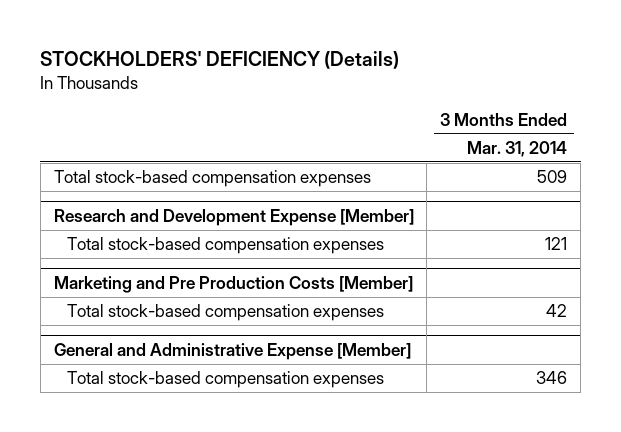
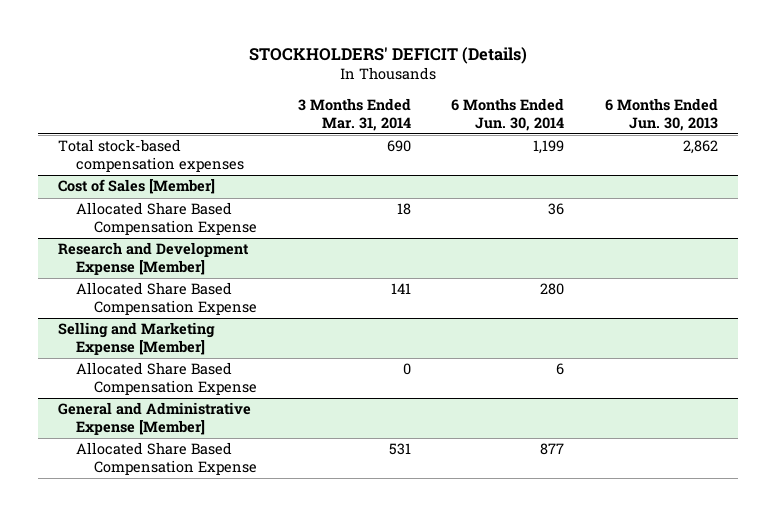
[40,51,400,70] STOCKHOLDERS' DEFICIENCY (Details) -> [248,47,527,65] STOCKHOLDERS' DEFICIT (Details)
none -> [451,97,565,131] 6 Months Ended Jun. 30, 2014
none -> [604,97,718,131] 6 Months Ended Jun. 30, 2013
[537,170,568,184] 509 -> [386,140,411,153] 690
none -> [58,179,216,195] Cost of Sales [Member]
none -> [76,202,258,236] Allocated Share Based Compensation Expense
[53,275,413,293] Marketing and Pre Production Costs [Member] -> none
[66,237,384,255] Total stock-based compensation expenses -> [76,282,258,316] Allocated Share Based Compensation Expense
[545,237,568,251] 121 -> [390,283,411,295] 141
none -> [58,322,216,356] Selling and Marketing Expense [Member]
[66,304,384,322] Total stock-based compensation expenses -> [76,362,258,396] Allocated Share Based Compensation Expense
[546,304,568,318] 42 -> [402,363,411,376] 0
[66,371,384,389] Total stock-based compensation expenses -> [76,442,258,476] Allocated Share Based Compensation Expense
[536,371,568,385] 346 -> [388,443,411,456] 531

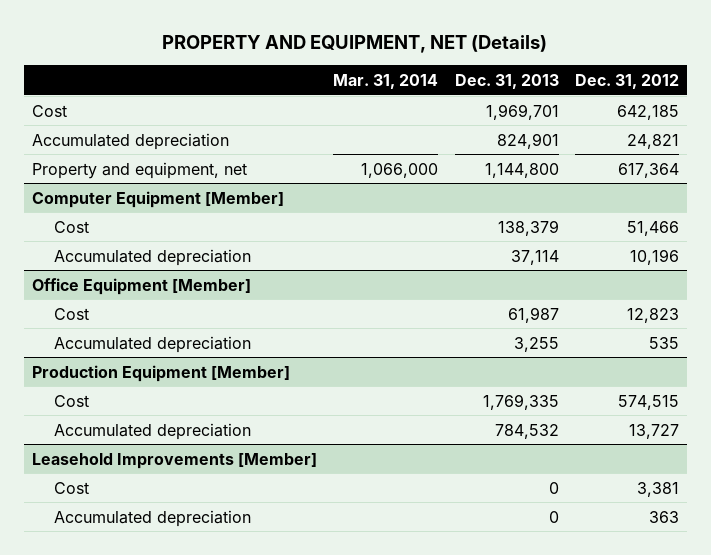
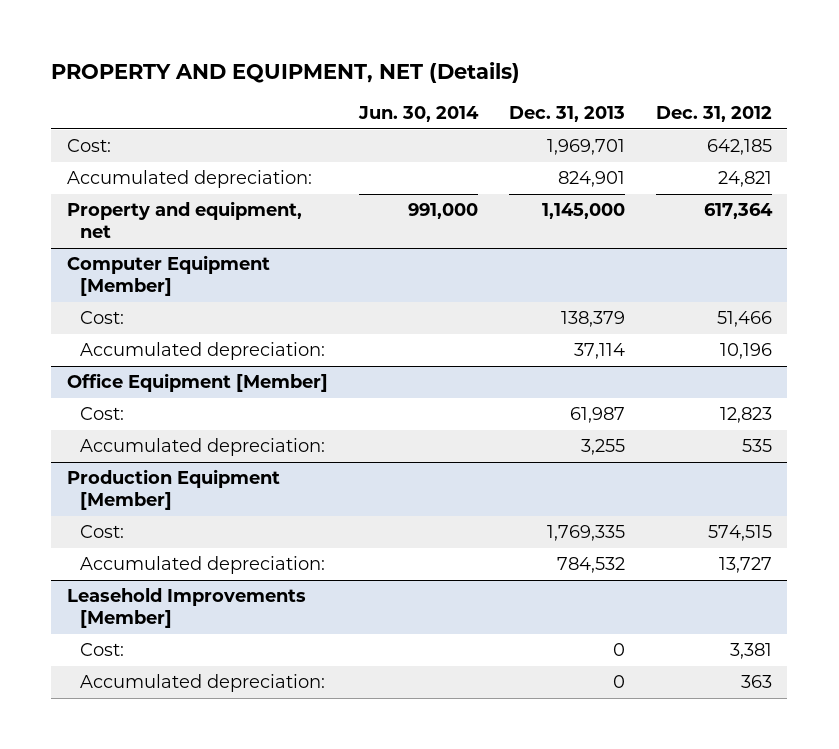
[333,73,439,89] Mar. 31, 2014 -> none
none -> [357,106,479,123] Jun. 30, 2014
[32,104,68,117] Cost -> [66,139,111,153] Cost:
[32,132,230,150] Accumulated depreciation -> [66,170,312,189] Accumulated depreciation:
[484,162,559,178] 1,144,800 -> [541,203,625,220] 1,145,000
[54,220,90,233] Cost -> [79,311,124,325] Cost:
[54,248,252,266] Accumulated depreciation -> [79,342,325,361] Accumulated depreciation:
[54,307,90,320] Cost -> [79,407,124,421] Cost:
[54,335,252,353] Accumulated depreciation -> [79,438,325,457] Accumulated depreciation:
[54,394,90,407] Cost -> [79,525,124,539] Cost:
[54,422,252,440] Accumulated depreciation -> [79,556,325,575] Accumulated depreciation:
[54,481,90,494] Cost -> [79,643,124,657] Cost:
[54,509,252,527] Accumulated depreciation -> [79,674,325,693] Accumulated depreciation:

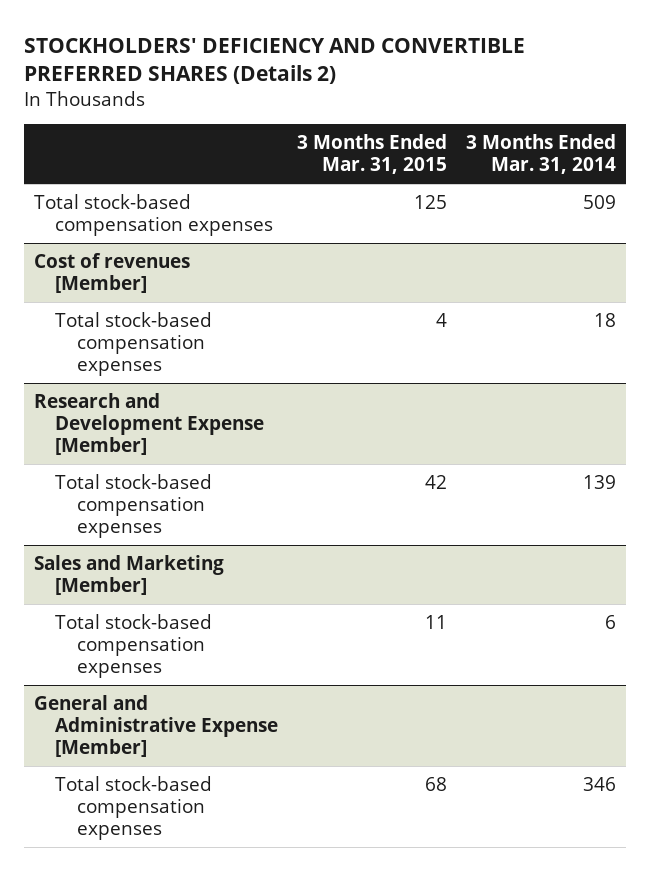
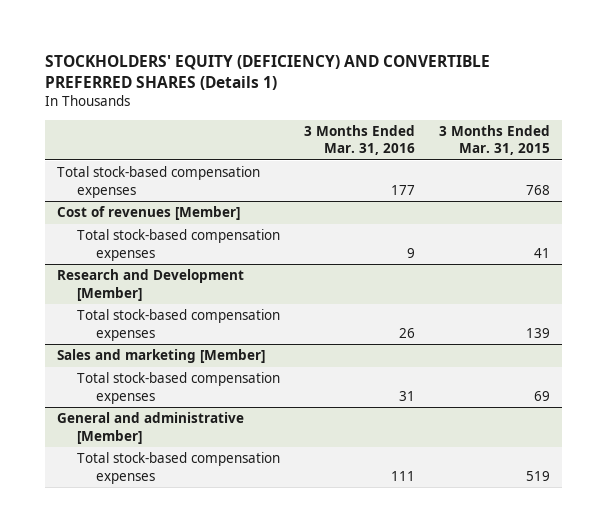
[24,37,526,85] STOCKHOLDERS' DEFICIENCY AND CONVERTIBLE PREFERRED SHARES (Details 2) -> [45,54,491,90] STOCKHOLDERS' EQUITY (DEFICIENCY) AND CONVERTIBLE PREFERRED SHARES (Details 1)
[466,134,617,175] 3 Months Ended Mar. 31, 2014 -> none
none -> [303,125,415,156] 3 Months Ended Mar. 31, 2016
[414,194,448,209] 125 -> [526,184,551,195] 768
[436,312,448,327] 4 -> [534,247,551,258] 41
[33,392,265,455] Research and Development Expense [Member] -> [57,269,245,301] Research and Development [Member]
[425,474,448,489] 42 -> [526,327,551,338] 139
[33,554,224,595] Sales and Marketing [Member] -> [57,349,266,364] Sales and marketing [Member]
[425,614,448,629] 11 -> [534,390,551,401] 69
[33,694,279,757] General and Administrative Expense [Member] -> [57,412,245,444] General and administrative [Member]
[425,776,448,791] 68 -> [526,470,551,481] 519

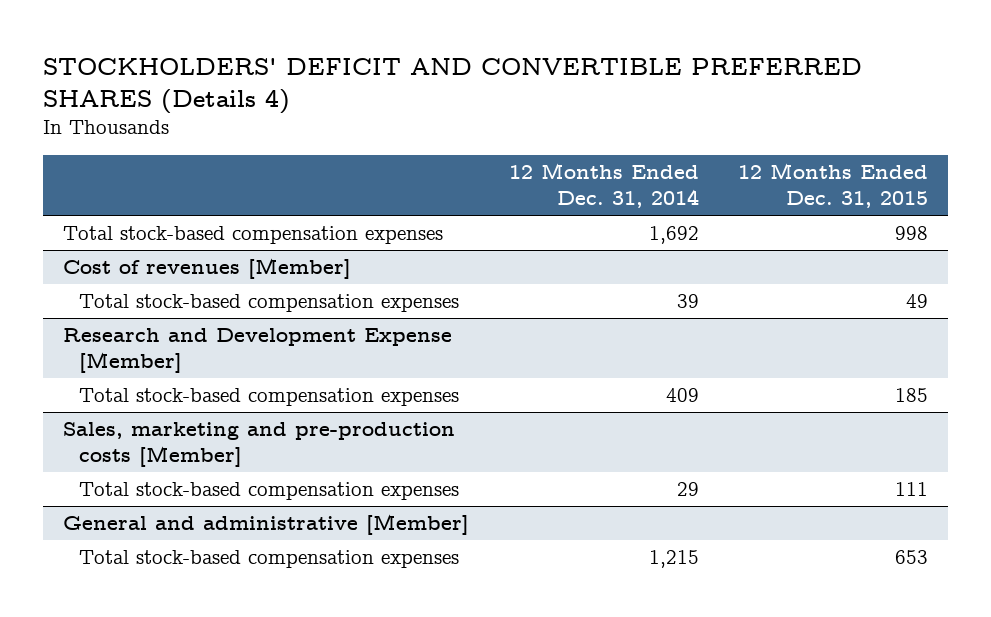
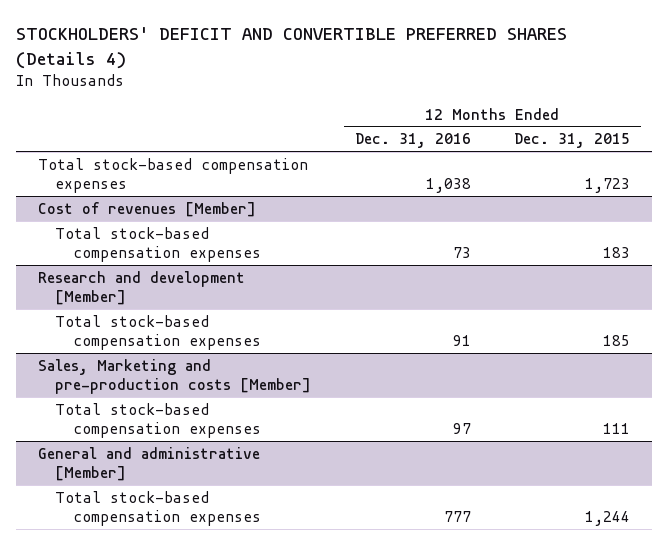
[508,162,699,208] 12 Months Ended Dec. 31, 2014 -> none
none -> [354,133,471,149] Dec. 31, 2016
[894,226,928,241] 998 -> [584,177,630,193] 1,723
[905,294,928,309] 49 -> [602,246,630,258] 183
[63,328,453,374] Research and Development Expense [Member] -> [37,270,245,305] Research and development [Member]
[63,422,456,468] Sales, marketing and pre-production costs [Member] -> [37,358,312,394] Sales, Marketing and pre-production costs [Member]
[894,550,928,565] 653 -> [584,510,630,526] 1,244

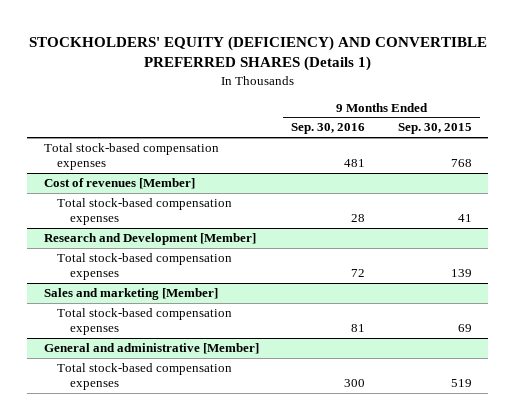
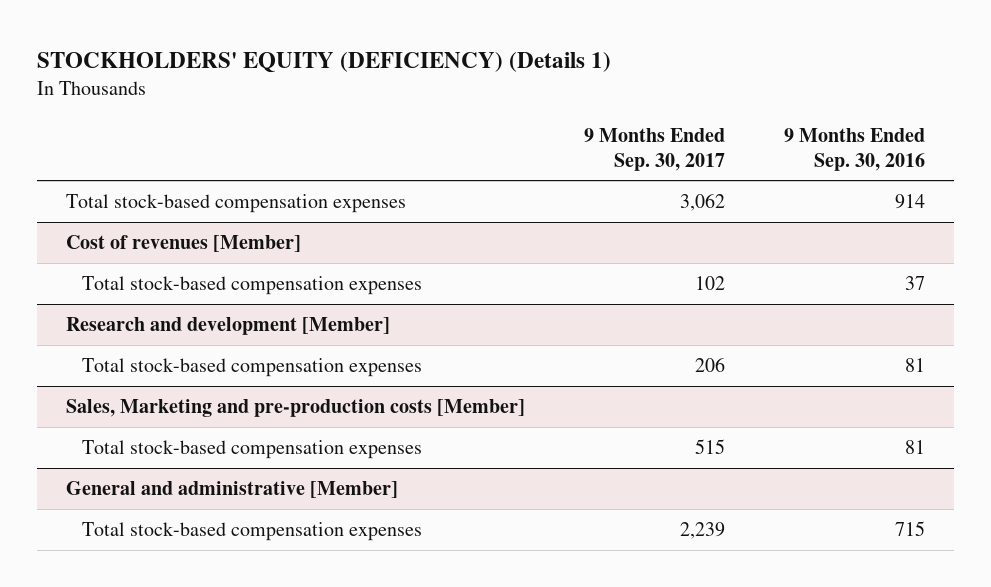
[28,36,487,72] STOCKHOLDERS' EQUITY (DEFICIENCY) AND CONVERTIBLE PREFERRED SHARES (Details 1) -> [36,51,611,73] STOCKHOLDERS' EQUITY (DEFICIENCY) (Details 1)
[397,123,472,135] Sep. 30, 2015 -> none
none -> [583,127,725,171] 9 Months Ended Sep. 30, 2017
[344,159,366,168] 481 -> [894,193,925,209] 914
[56,253,232,281] Total stock-based compensation expenses -> none
[43,288,218,301] Sales and marketing [Member] -> none
[351,214,366,223] 28 -> [904,275,925,290] 37
[43,233,256,246] Research and Development [Member] -> [66,316,391,335] Research and development [Member]
none -> [66,398,526,417] Sales, Marketing and pre-production costs [Member]
none -> [81,439,422,459] Total stock-based compensation expenses
[344,379,366,388] 300 -> [894,520,925,536] 715

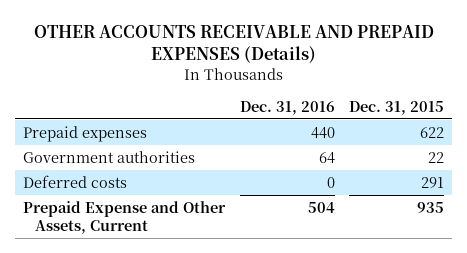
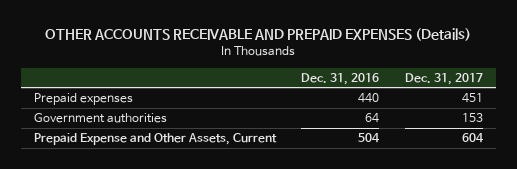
[349,100,445,115] Dec. 31, 2015 -> none
none -> [405,72,484,85] Dec. 31, 2017
[22,174,127,188] Deferred costs -> none

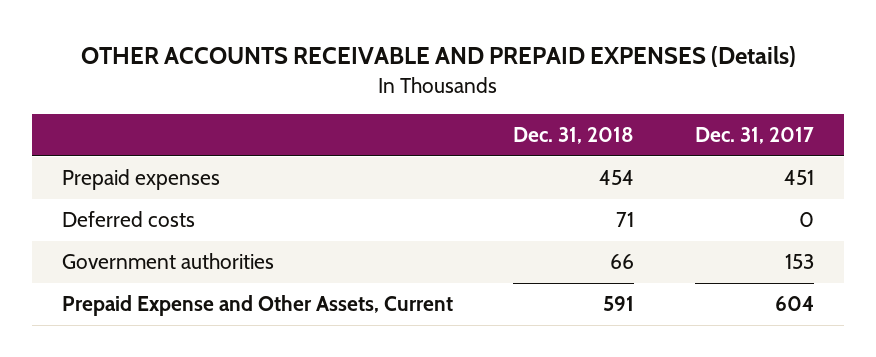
[301,72,380,85] Dec. 31, 2016 -> none
none -> [513,127,635,145] Dec. 31, 2018
none -> [61,211,195,228] Deferred costs

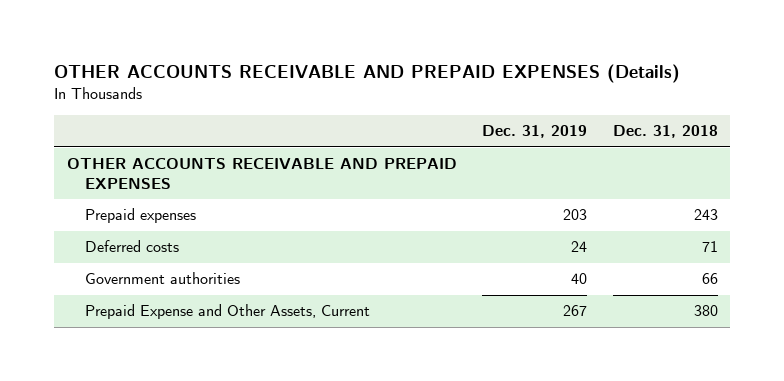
[694,127,814,145] Dec. 31, 2017 -> none
none -> [482,125,588,139] Dec. 31, 2019
none -> [66,158,457,189] OTHER ACCOUNTS RECEIVABLE AND PREPAID EXPENSES
[599,170,635,186] 454 -> [693,209,718,221] 243
[603,296,635,312] 591 -> [693,305,718,317] 380

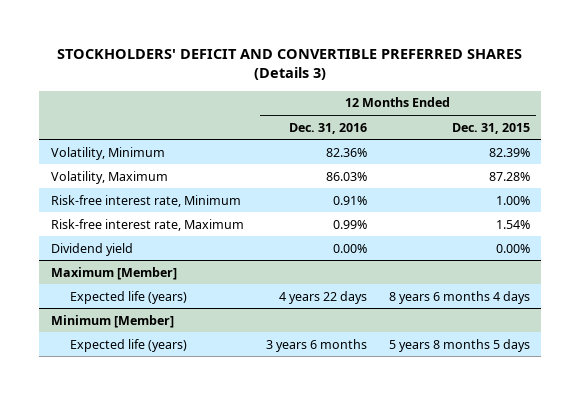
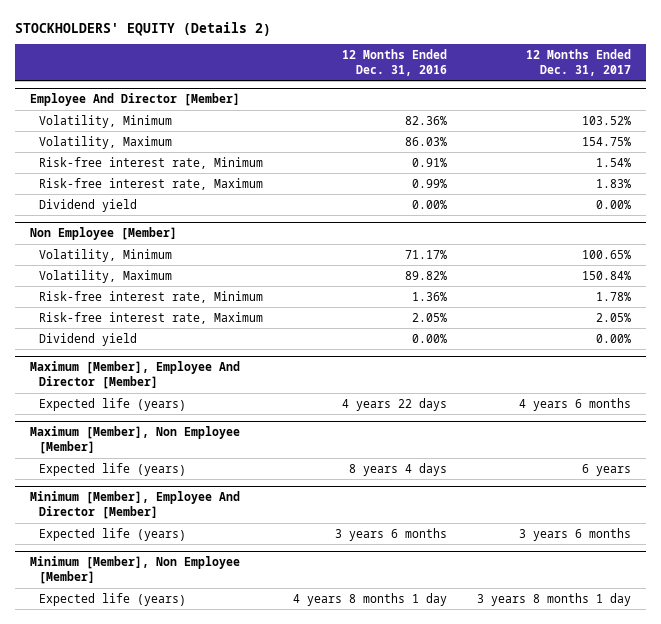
[57,48,523,81] STOCKHOLDERS' DEFICIT AND CONVERTIBLE PREFERRED SHARES (Details 3) -> [14,21,271,36] STOCKHOLDERS' EQUITY (Details 2)
[452,122,531,134] Dec. 31, 2015 -> none
none -> [525,48,631,76] 12 Months Ended Dec. 31, 2017
none -> [29,93,240,107] Employee And Director [Member]
[50,266,177,280] Maximum [Member] -> none
none -> [29,227,177,241] Non Employee [Member]
none -> [38,248,172,262] Volatility, Minimum
none -> [38,269,172,283] Volatility, Maximum
none -> [38,290,263,303] Risk-free interest rate, Minimum
none -> [38,311,263,324] Risk-free interest rate, Maximum
none -> [38,332,137,346] Dividend yield
none -> [29,361,240,390] Maximum [Member], Employee And Director [Member]
[50,314,174,328] Minimum [Member] -> none
none -> [29,426,240,455] Maximum [Member], Non Employee [Member]
none -> [38,462,186,476] Expected life (years)
none -> [29,491,240,520] Minimum [Member], Employee And Director [Member]
none -> [29,556,240,585] Minimum [Member], Non Employee [Member]
none -> [38,592,186,606] Expected life (years)

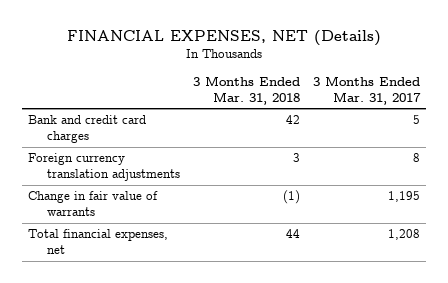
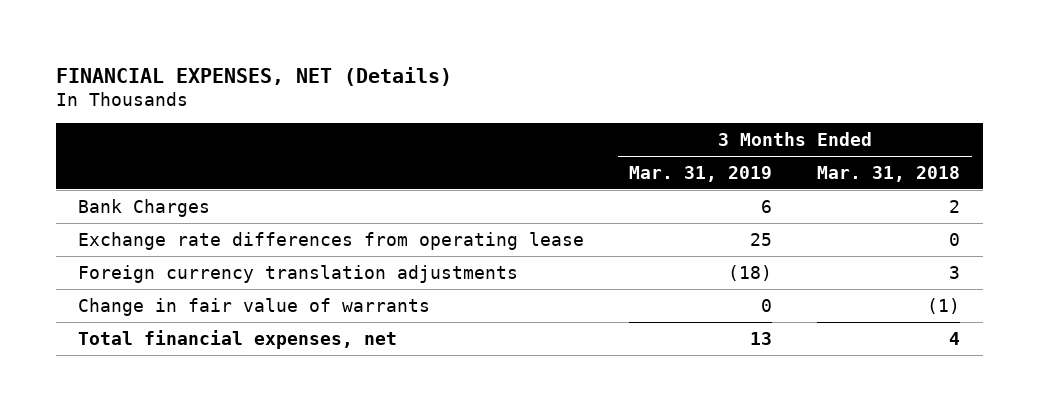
[313,75,422,106] 3 Months Ended Mar. 31, 2017 -> none
none -> [629,165,773,182] Mar. 31, 2019
[28,115,147,144] Bank and credit card charges -> [78,198,211,217] Bank Charges
[286,115,301,125] 42 -> [949,199,961,213] 2
none -> [78,231,585,250] Exchange rate differences from operating lease
[286,229,301,239] 44 -> [949,331,961,345] 4

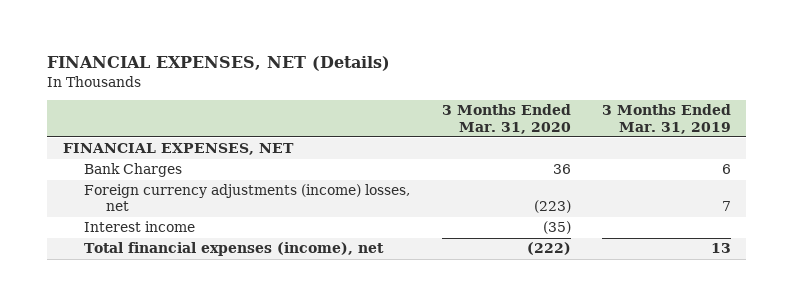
[817,165,961,182] Mar. 31, 2018 -> none
none -> [441,104,571,134] 3 Months Ended Mar. 31, 2020
none -> [62,143,294,156] FINANCIAL EXPENSES, NET
[78,231,585,250] Exchange rate differences from operating lease -> none
[78,297,431,316] Change in fair value of warrants -> none
[78,264,519,283] Foreign currency translation adjustments -> [84,184,411,212] Foreign currency adjustments (income) losses, net
[728,264,773,281] (18) -> [721,201,731,212] 7
none -> [84,221,196,233] Interest income
[78,329,398,349] Total financial expenses, net -> [84,242,385,257] Total financial expenses (income), net

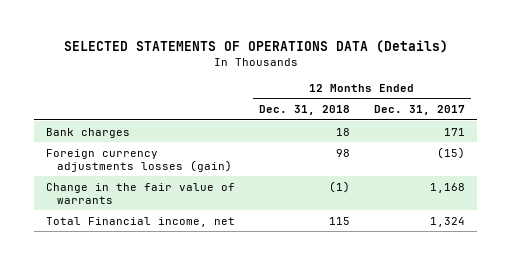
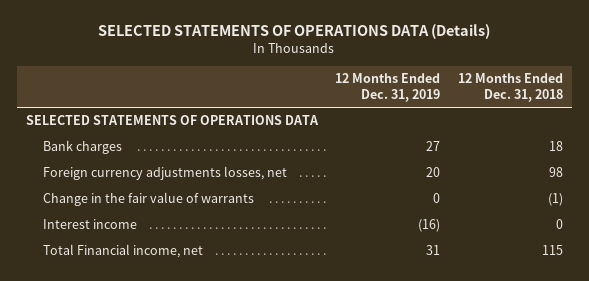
[373,104,465,115] Dec. 31, 2017 -> none
none -> [335,73,441,103] 12 Months Ended Dec. 31, 2019
none -> [25,115,319,126] SELECTED STATEMENTS OF OPERATIONS DATA
[46,148,233,172] Foreign currency adjustments losses (gain) -> [43,166,288,181] Foreign currency adjustments losses, net
none -> [43,219,138,230] Interest income

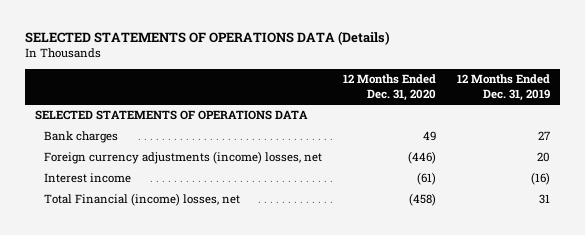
[458,73,564,103] 12 Months Ended Dec. 31, 2018 -> none
none -> [342,74,436,101] 12 Months Ended Dec. 31, 2020
[43,192,255,207] Change in the fair value of warrants -> none
[43,166,288,181] Foreign currency adjustments losses, net -> [44,151,323,165] Foreign currency adjustments (income) losses, net
[43,244,204,259] Total Financial income, net -> [44,193,241,207] Total Financial (income) losses, net

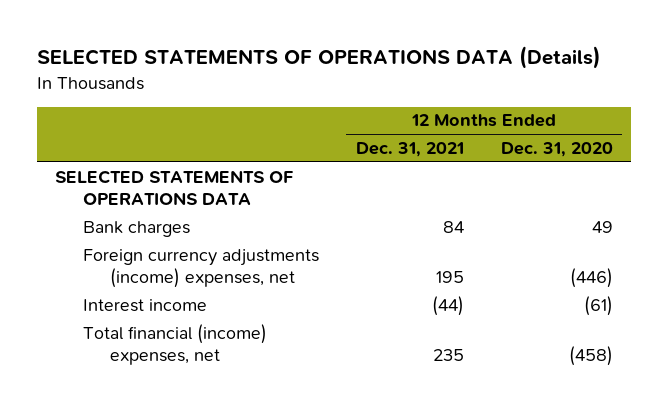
[456,74,550,101] 12 Months Ended Dec. 31, 2019 -> none
none -> [355,141,464,157] Dec. 31, 2021
[44,151,323,165] Foreign currency adjustments (income) losses, net -> [82,248,319,288] Foreign currency adjustments (income) expenses, net
[44,193,241,207] Total Financial (income) losses, net -> [82,323,267,365] Total financial (income) expenses, net

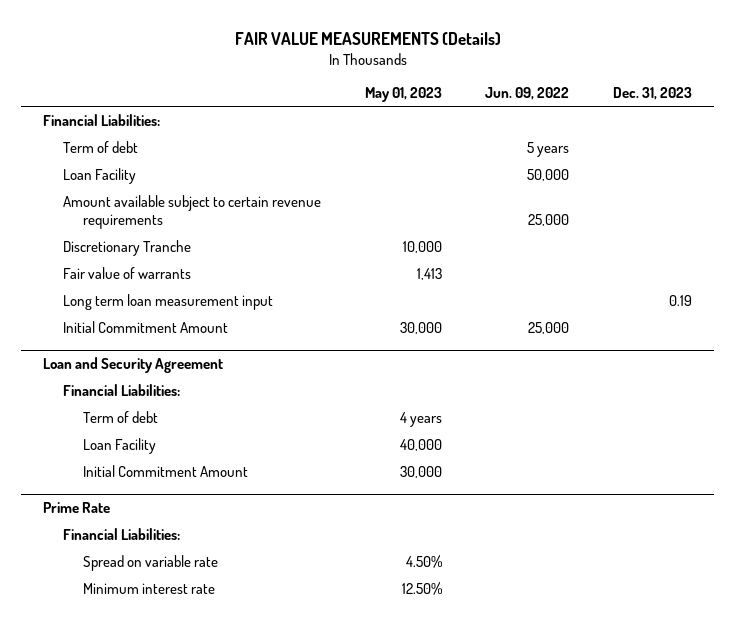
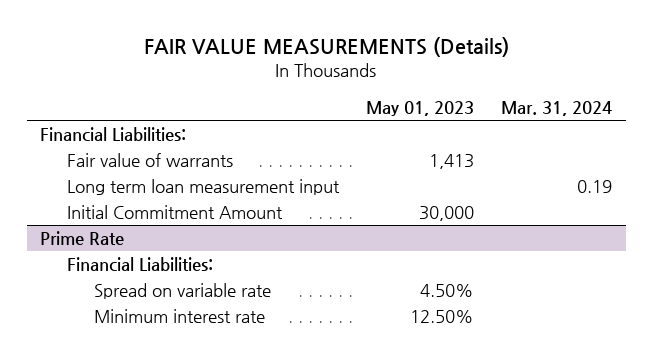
[485,87,570,101] Jun. 09, 2022 -> none
[613,87,693,101] Dec. 31, 2023 -> none
none -> [501,100,613,116] Mar. 31, 2024
[63,140,139,153] Term of debt -> none
[63,167,137,184] Loan Facility -> none
[63,194,322,230] Amount available subject to certain revenue requirements -> none
[63,239,192,256] Discretionary Tranche -> none
[43,357,224,374] Loan and Security Agreement -> none
[63,383,181,396] Financial Liabilities: -> none
[83,410,159,423] Term of debt -> none
[83,437,157,454] Loan Facility -> none
[83,464,249,477] Initial Commitment Amount -> none

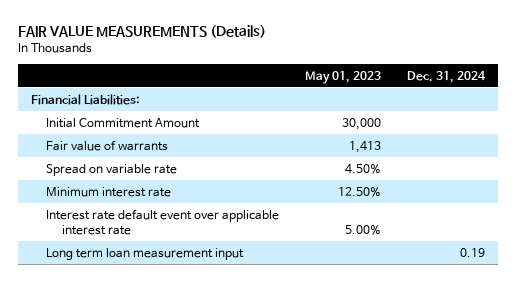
[501,100,613,116] Mar. 31, 2024 -> none
none -> [407,70,487,83] Dec. 31, 2024
[40,231,125,246] Prime Rate -> none
[67,257,214,273] Financial Liabilities: -> none
[67,153,234,168] Fair value of warrants -> [46,139,169,151] Fair value of warrants
none -> [46,208,280,235] Interest rate default event over applicable interest rate
[67,179,341,196] Long term loan measurement input -> [46,247,245,260] Long term loan measurement input

